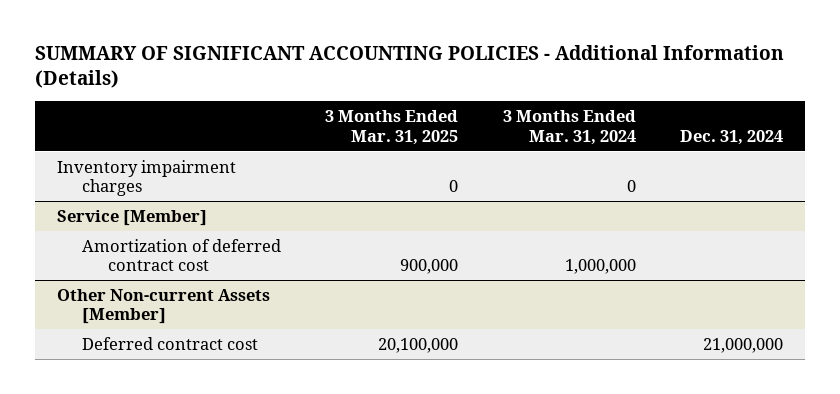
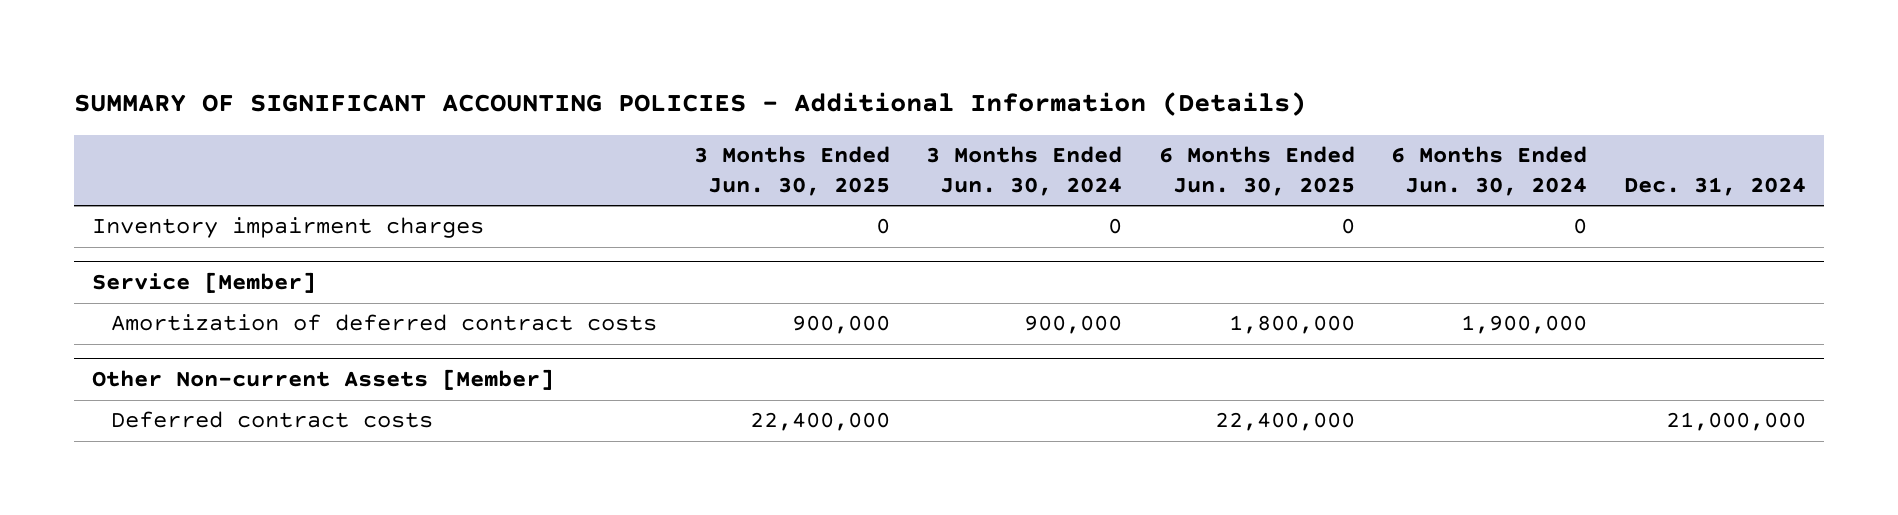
[325,110,459,145] 3 Months Ended Mar. 31, 2025 -> none
[502,110,636,145] 3 Months Ended Mar. 31, 2024 -> none
none -> [693,146,890,197] 3 Months Ended Jun. 30, 2025
none -> [926,146,1123,197] 3 Months Ended Jun. 30, 2024
none -> [1158,146,1355,197] 6 Months Ended Jun. 30, 2025
none -> [1391,146,1588,197] 6 Months Ended Jun. 30, 2024
[82,238,282,272] Amortization of deferred contract cost -> [111,314,658,332] Amortization of deferred contract costs
[82,336,259,350] Deferred contract cost -> [111,411,434,429] Deferred contract costs

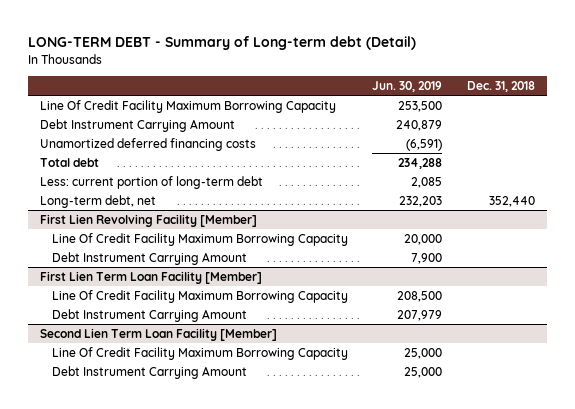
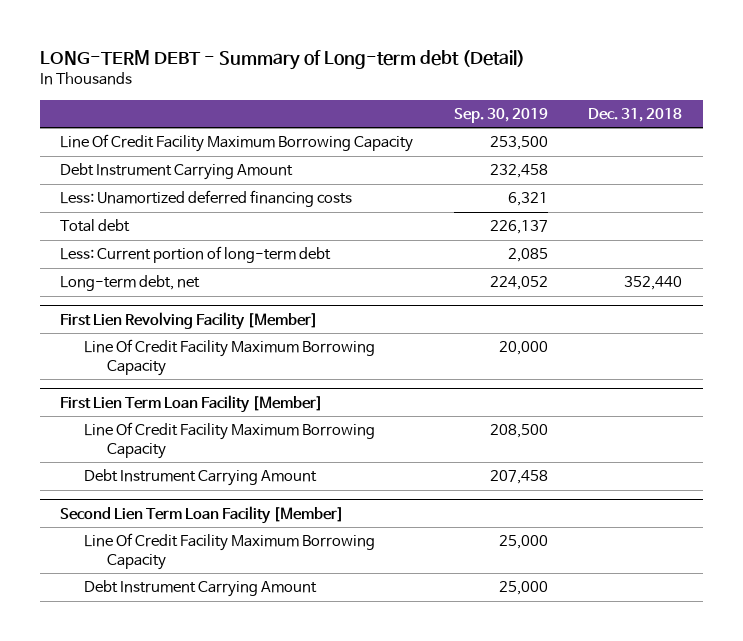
[372,80,443,92] Jun. 30, 2019 -> none
none -> [453,107,548,123] Sep. 30, 2019
[40,137,257,151] Unamortized deferred financing costs -> [60,190,353,208] Less: Unamortized deferred financing costs
[40,175,264,189] Less: current portion of long-term debt -> [60,246,332,264] Less: Current portion of long-term debt
[52,251,248,265] Debt Instrument Carrying Amount -> none

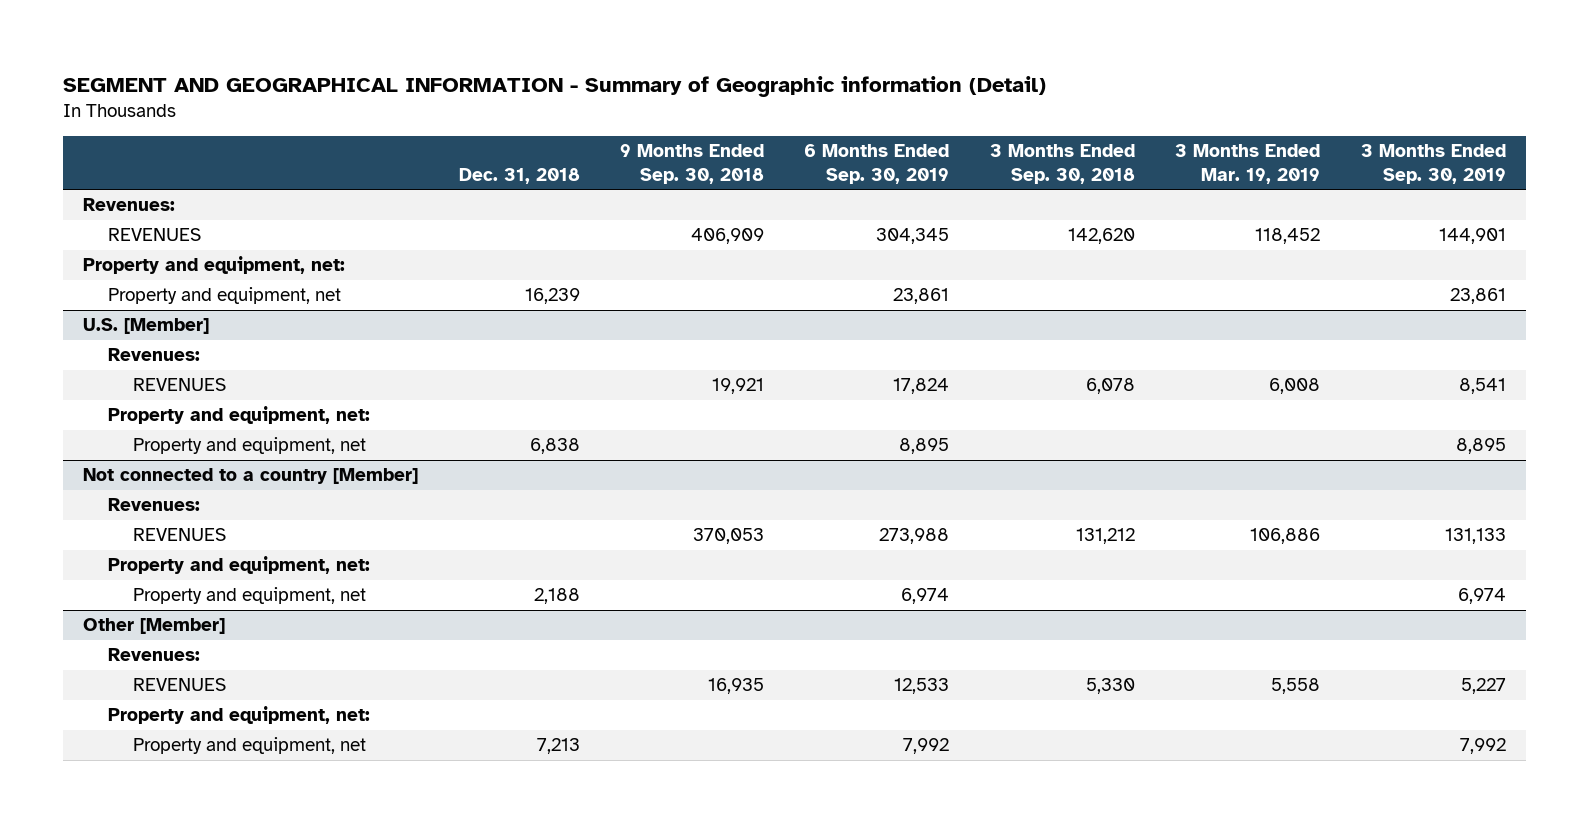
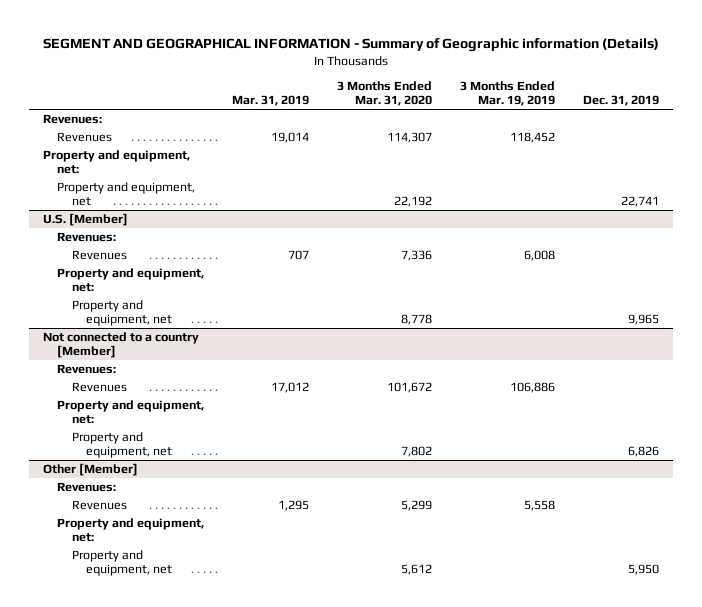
[63,76,1047,98] SEGMENT AND GEOGRAPHICAL INFORMATION - Summary of Geographic information (Detail) -> [42,38,659,53] SEGMENT AND GEOGRAPHICAL INFORMATION - Summary of Geographic information (Details)
[458,167,580,184] Dec. 31, 2018 -> none
[620,144,765,184] 9 Months Ended Sep. 30, 2018 -> none
[804,144,950,184] 6 Months Ended Sep. 30, 2019 -> none
[989,144,1135,184] 3 Months Ended Sep. 30, 2018 -> none
[1360,144,1506,184] 3 Months Ended Sep. 30, 2019 -> none
none -> [232,95,310,107] Mar. 31, 2019
none -> [337,80,433,107] 3 Months Ended Mar. 31, 2020
none -> [582,95,659,107] Dec. 31, 2019
[108,228,202,242] REVENUES -> [57,131,113,142] Revenues
[133,378,227,392] REVENUES -> [71,249,127,260] Revenues
[133,528,227,542] REVENUES -> [71,381,127,392] Revenues
[133,678,227,692] REVENUES -> [71,499,127,510] Revenues

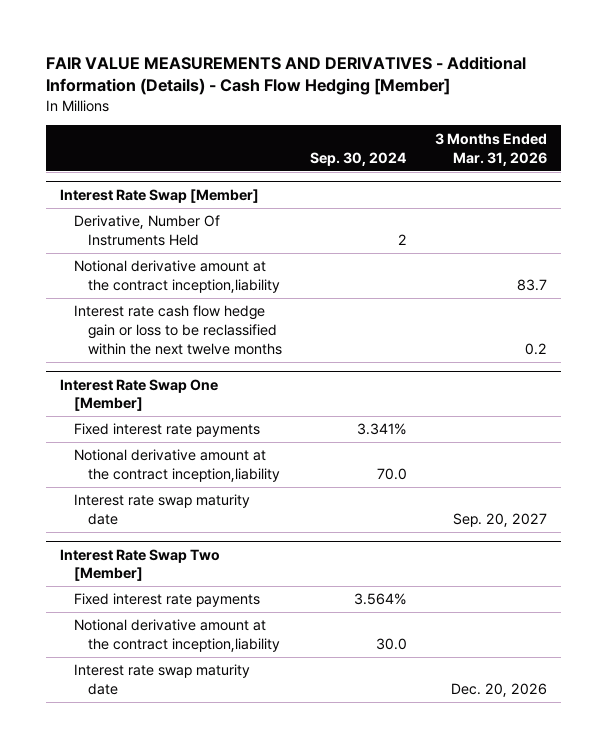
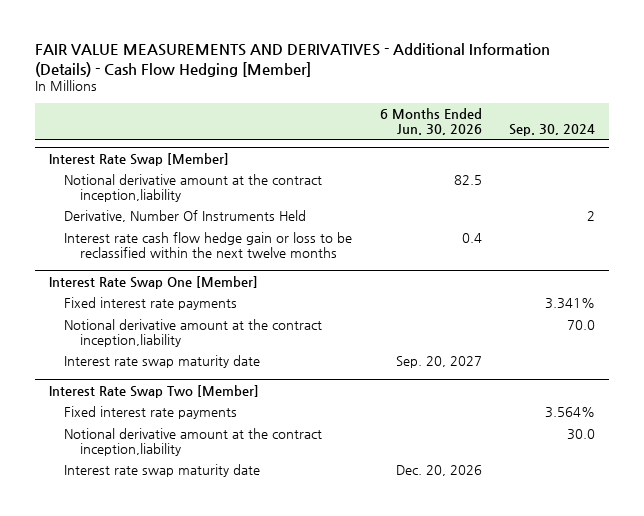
[435,132,548,166] 3 Months Ended Mar. 31, 2026 -> none
none -> [379,108,482,135] 6 Months Ended Jun. 30, 2026
[74,215,221,247] Derivative, Number Of Instruments Held -> [64,210,307,223] Derivative, Number Of Instruments Held

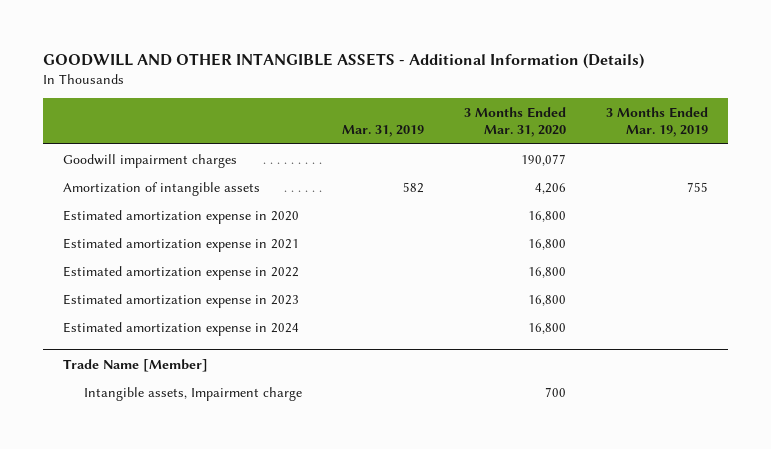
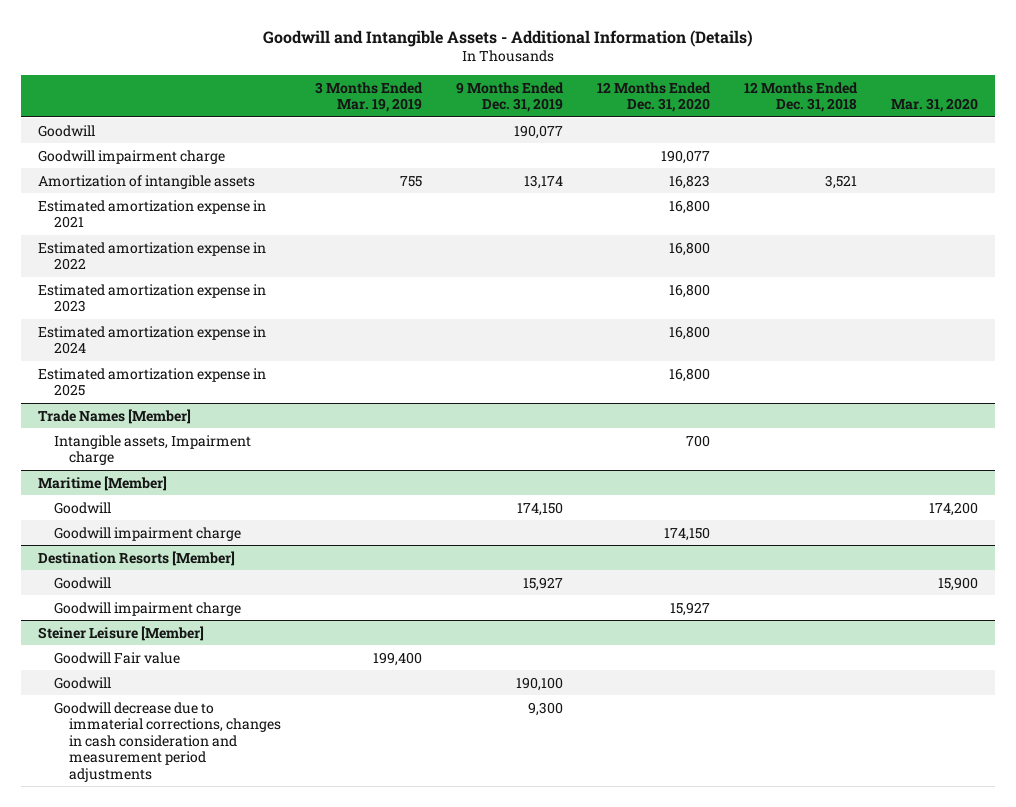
[42,52,644,69] GOODWILL AND OTHER INTANGIBLE ASSETS - Additional Information (Details) -> [262,29,753,47] Goodwill and Intangible Assets - Additional Information (Details)
[341,125,424,138] Mar. 31, 2019 -> none
[463,106,566,138] 3 Months Ended Mar. 31, 2020 -> none
none -> [455,81,564,113] 9 Months Ended Dec. 31, 2019
none -> [596,81,711,113] 12 Months Ended Dec. 31, 2020
none -> [743,81,858,113] 12 Months Ended Dec. 31, 2018
none -> [890,98,978,113] Mar. 31, 2020
none -> [38,124,96,137] Goodwill
[62,153,237,168] Goodwill impairment charges -> [38,149,226,164] Goodwill impairment charge
[62,209,299,224] Estimated amortization expense in 2020 -> none
none -> [38,367,267,397] Estimated amortization expense in 2025
[62,358,208,372] Trade Name [Member] -> [38,408,192,424] Trade Names [Member]
none -> [38,475,168,491] Maritime [Member]
none -> [53,501,111,514] Goodwill
none -> [53,526,241,541] Goodwill impairment charge
none -> [38,550,236,566] Destination Resorts [Member]
none -> [53,576,111,589] Goodwill
none -> [53,601,241,616] Goodwill impairment charge
none -> [38,625,205,641] Steiner Leisure [Member]
none -> [53,651,180,664] Goodwill Fair value
none -> [53,676,111,689] Goodwill
none -> [53,701,282,782] Goodwill decrease due to immaterial corrections, changes in cash consideration and measurement period adjustments

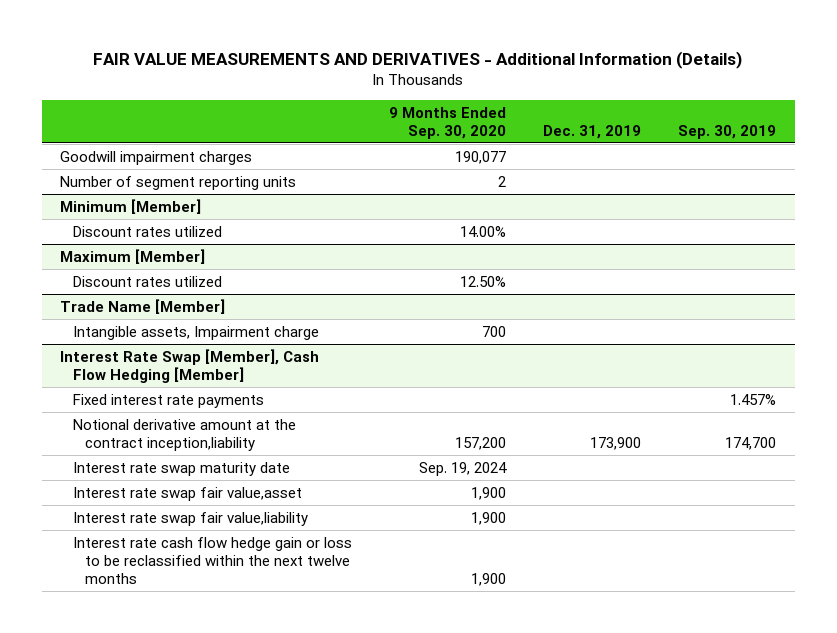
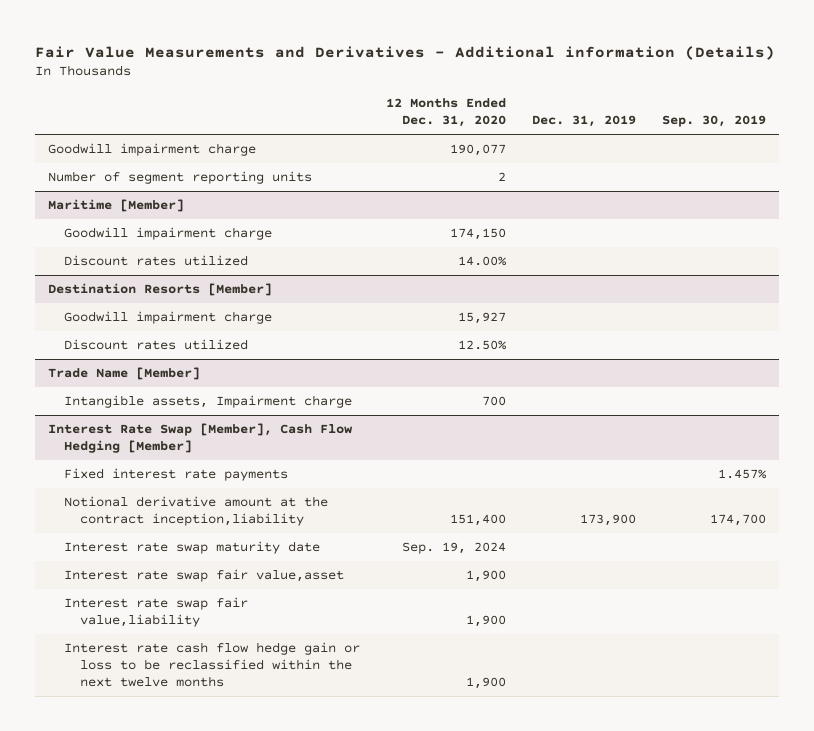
[93,50,743,69] FAIR VALUE MEASUREMENTS AND DERIVATIVES - Additional Information (Details) -> [35,45,776,60] Fair Value Measurements and Derivatives - Additional information (Details)
[388,106,506,139] 9 Months Ended Sep. 30, 2020 -> none
none -> [385,98,506,128] 12 Months Ended Dec. 31, 2020
[60,150,253,165] Goodwill impairment charges -> [48,143,257,157] Goodwill impairment charge
[60,198,202,214] Minimum [Member] -> none
[72,225,222,237] Discount rates utilized -> none
[60,248,206,264] Maximum [Member] -> none
[72,275,222,287] Discount rates utilized -> none
none -> [48,199,185,213] Maritime [Member]
none -> [63,227,272,241] Goodwill impairment charge
none -> [63,255,248,267] Discount rates utilized
none -> [48,283,273,297] Destination Resorts [Member]
none -> [63,311,272,325] Goodwill impairment charge
none -> [63,339,248,351] Discount rates utilized

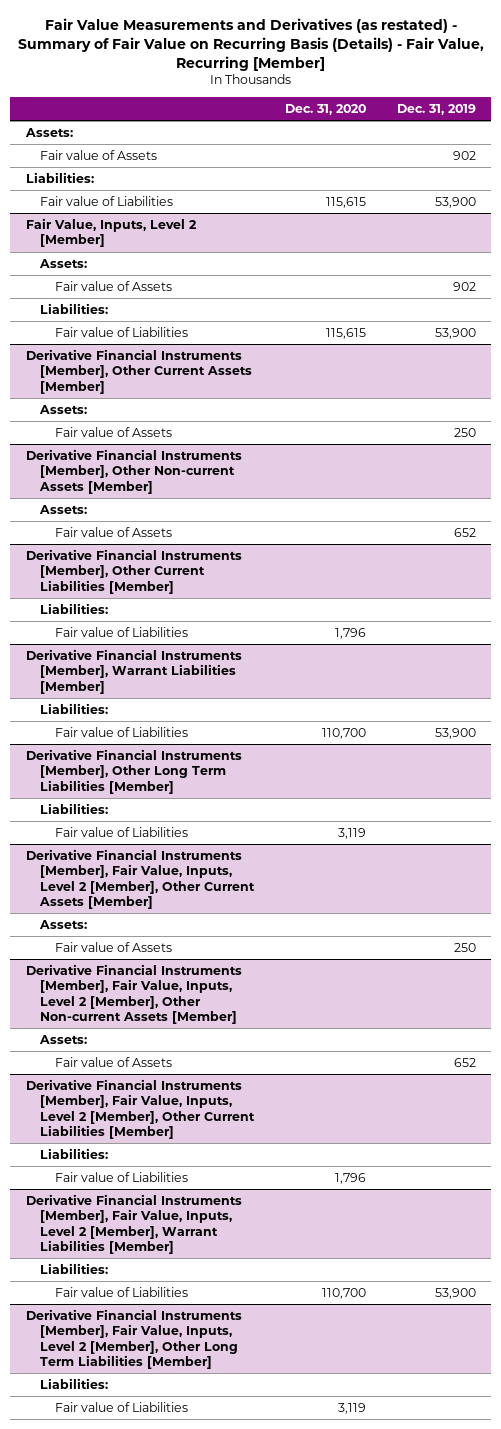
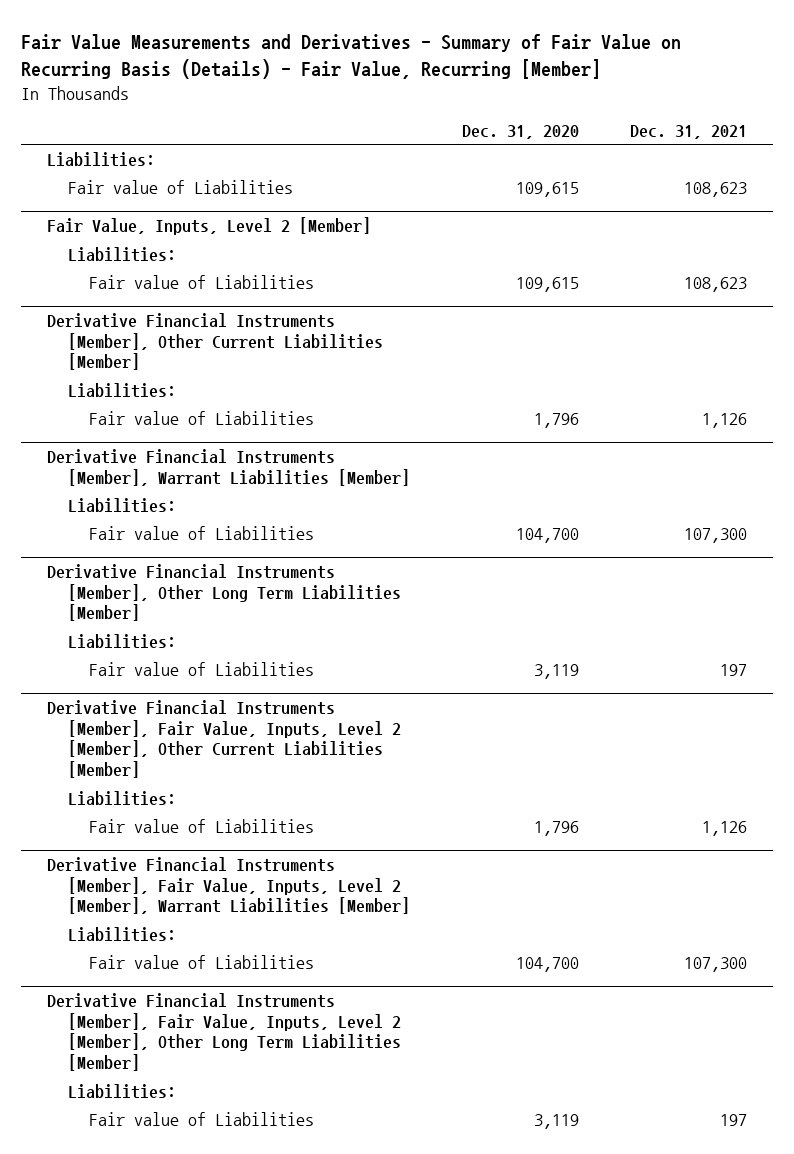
[17,17,484,71] Fair Value Measurements and Derivatives (as restated) - Summary of Fair Value on Recurring Basis (Details) - Fair Value, Recurring [Member] -> [21,34,682,80] Fair Value Measurements and Derivatives - Summary of Fair Value on Recurring Basis (Details) - Fair Value, Recurring [Member]
[396,103,476,115] Dec. 31, 2019 -> none
none -> [630,124,748,139] Dec. 31, 2021
[24,127,73,137] Assets: -> none
[40,149,158,160] Fair value of Assets -> none
[325,196,366,208] 115,615 -> [515,181,579,197] 109,615
[39,258,88,268] Assets: -> none
[54,280,172,291] Fair value of Assets -> none
[25,348,253,394] Derivative Financial Instruments [Member], Other Current Assets [Member] -> none
[39,404,88,414] Assets: -> none
[54,426,172,437] Fair value of Assets -> none
[25,448,242,494] Derivative Financial Instruments [Member], Other Non-current Assets [Member] -> none
[39,504,88,514] Assets: -> none
[54,526,172,537] Fair value of Assets -> none
[325,327,366,339] 115,615 -> [515,276,579,292] 109,615
[321,727,366,739] 110,700 -> [515,527,579,543] 104,700
[25,848,256,910] Derivative Financial Instruments [Member], Fair Value, Inputs, Level 2 [Member], Other Current Assets [Member] -> none
[39,919,88,929] Assets: -> none
[54,941,172,952] Fair value of Assets -> none
[25,963,242,1025] Derivative Financial Instruments [Member], Fair Value, Inputs, Level 2 [Member], Other Non-current Assets [Member] -> none
[39,1034,88,1044] Assets: -> none
[54,1056,172,1067] Fair value of Assets -> none
[321,1287,366,1299] 110,700 -> [515,956,579,972] 104,700

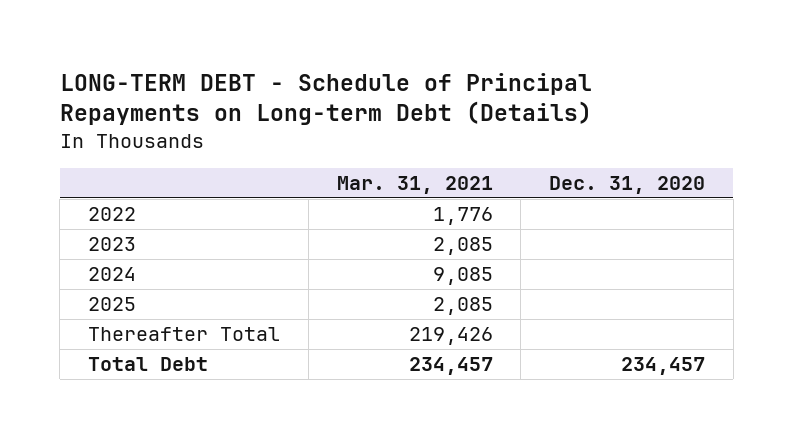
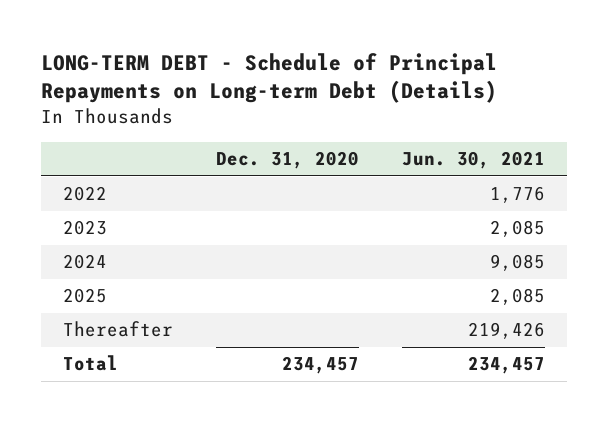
[336,175,493,194] Mar. 31, 2021 -> none
none -> [402,151,546,170] Jun. 30, 2021
[88,327,281,342] Thereafter Total -> [62,321,173,338] Thereafter
[88,357,209,372] Total Debt -> [62,355,118,372] Total

